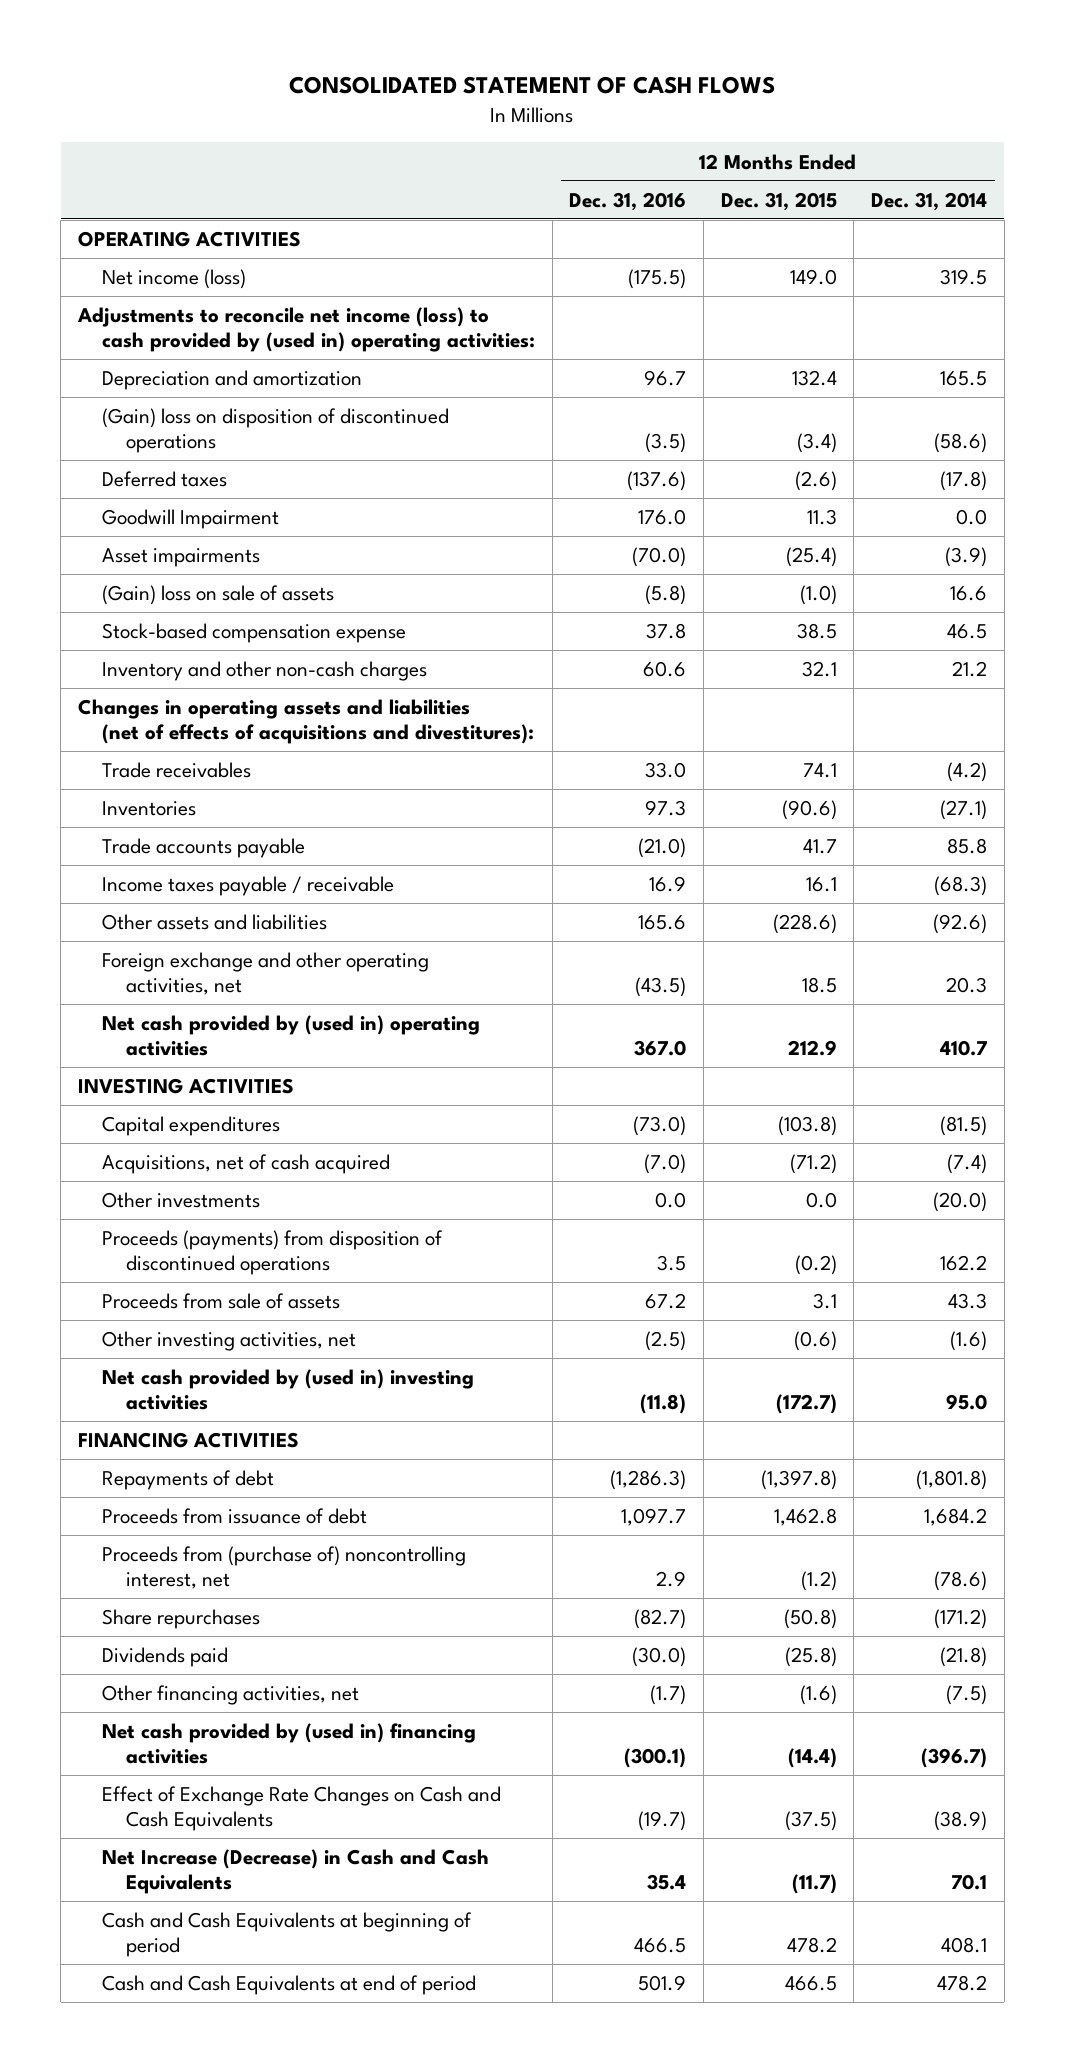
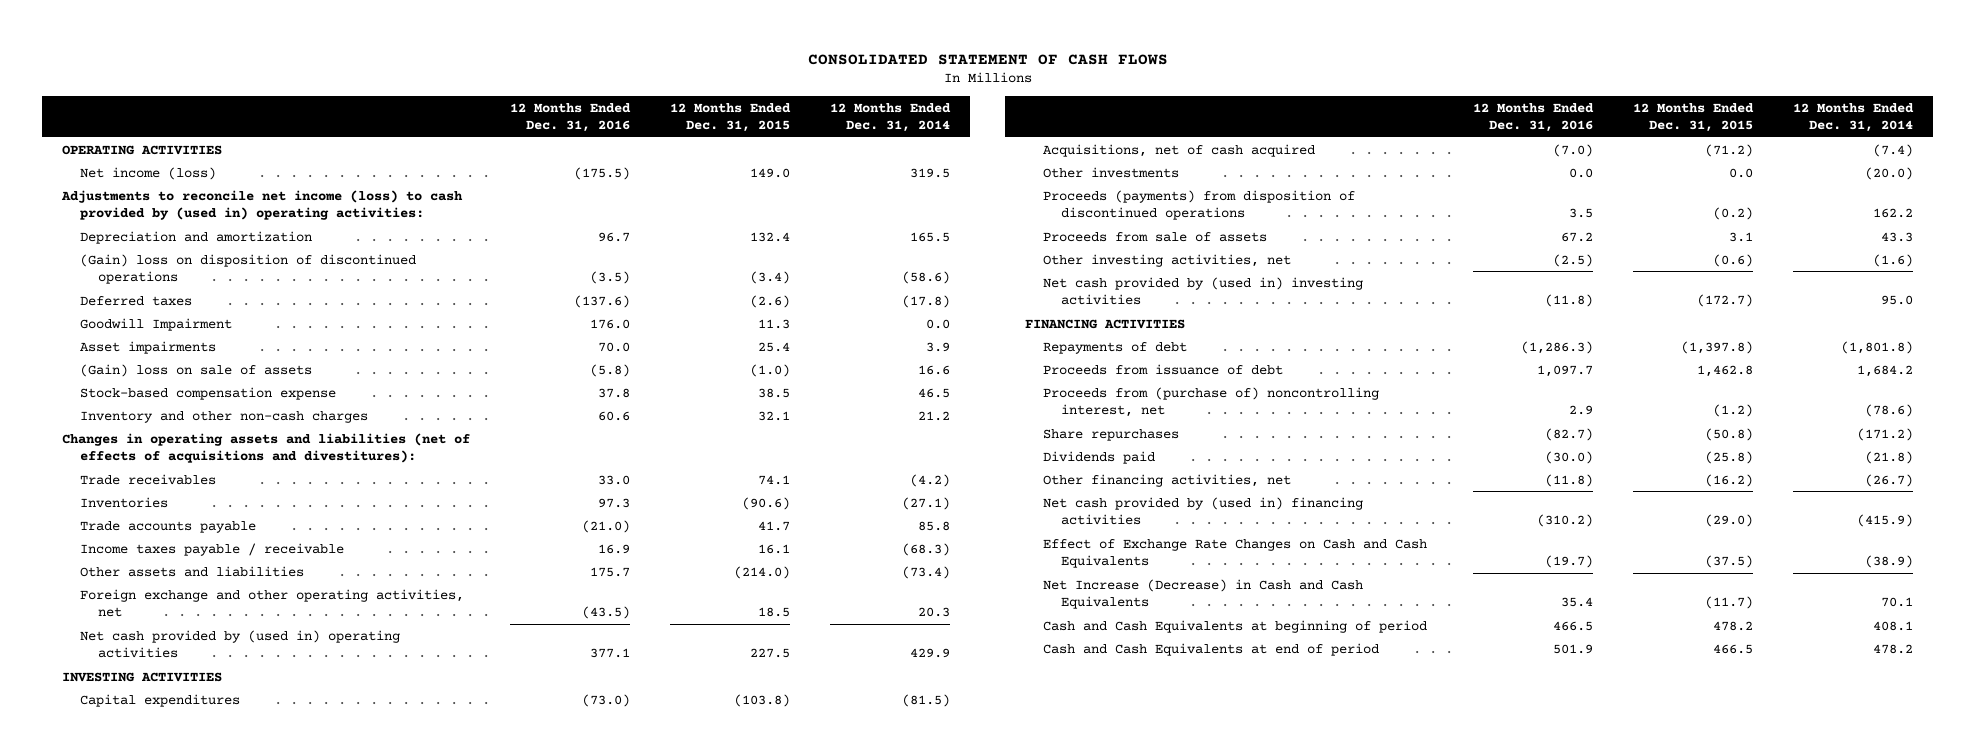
[632,547,687,568] (70.0) -> [598,341,631,352] 70.0
[785,547,837,568] (25.4) -> [758,341,791,352] 25.4
[944,547,987,568] (3.9) -> [926,341,951,352] 3.9
[638,915,687,931] 165.6 -> [590,566,631,577] 175.7
[772,914,837,935] (228.6) -> [734,565,791,579] (214.0)
[932,914,987,935] (92.6) -> [902,565,951,579] (73.4)
[634,1039,687,1056] 367.0 -> [590,647,631,658] 377.1
[787,1039,837,1056] 212.9 -> [750,647,791,658] 227.5
[939,1039,987,1056] 410.7 -> [910,647,951,658] 429.9
[650,1685,687,1706] (1.7) -> [1545,473,1594,487] (11.8)
[799,1685,837,1706] (1.6) -> [1705,473,1754,487] (16.2)
[945,1685,987,1706] (7.5) -> [1865,473,1914,487] (26.7)
[624,1747,687,1768] (300.1) -> [1537,513,1594,527] (310.2)
[787,1747,837,1768] (14.4) -> [1705,513,1754,527] (29.0)
[920,1747,987,1768] (396.7) -> [1857,513,1914,527] (415.9)

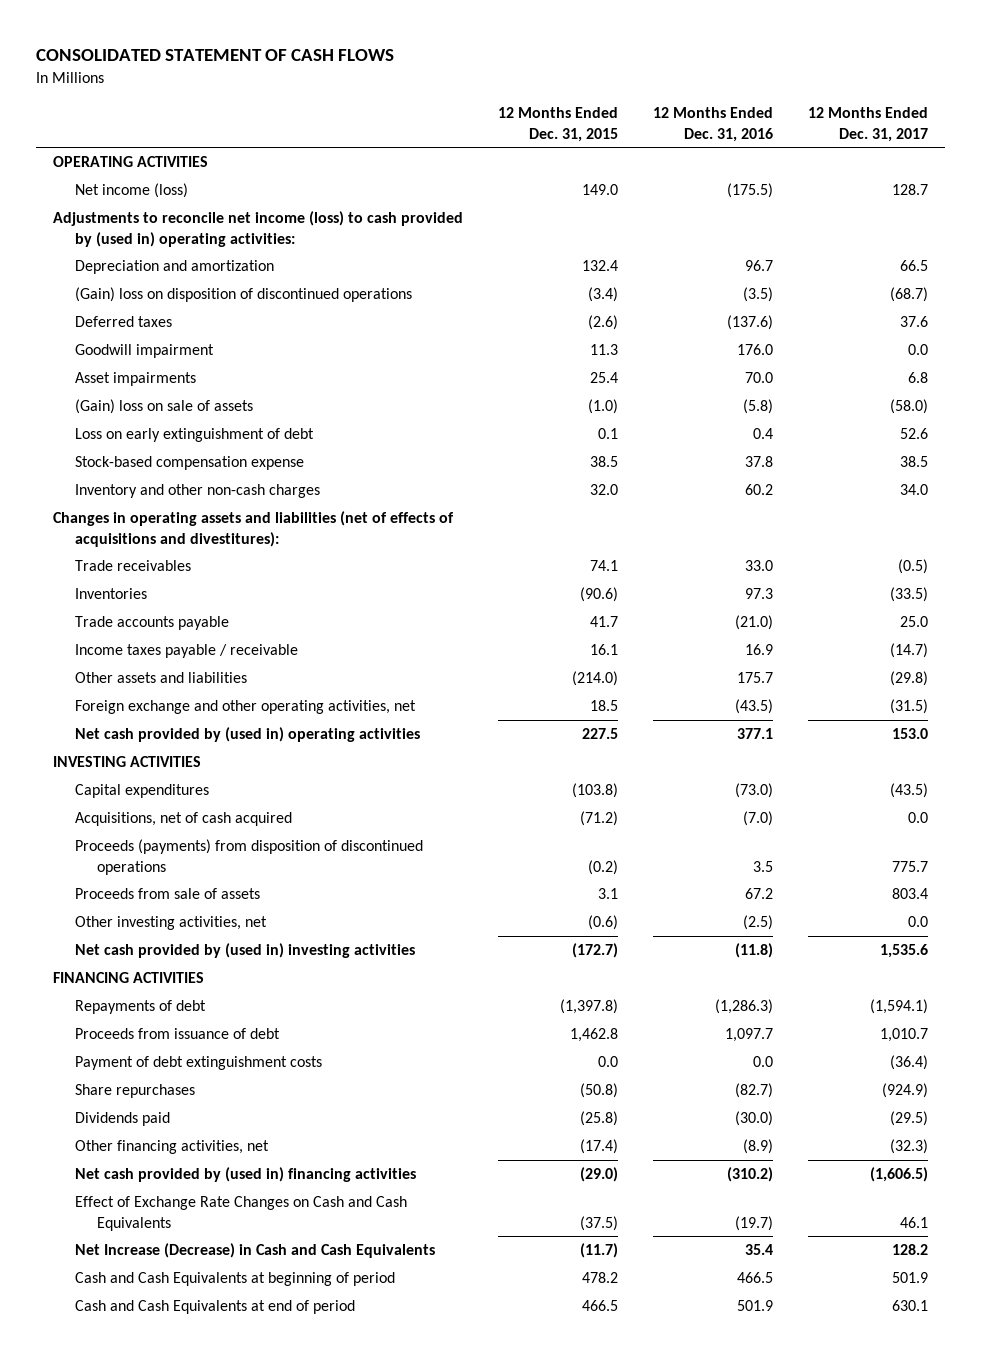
[830,103,952,133] 12 Months Ended Dec. 31, 2014 -> none
none -> [807,106,928,142] 12 Months Ended Dec. 31, 2017
[79,317,232,331] Goodwill Impairment -> [74,344,214,359] Goodwill impairment
none -> [74,428,314,443] Loss on early extinguishment of debt
[598,410,631,421] 60.6 -> [744,484,773,496] 60.2
[758,410,791,421] 32.1 -> [590,484,619,496] 32.0
[1042,166,1179,178] Other investments -> none
[1042,386,1379,417] Proceeds from (purchase of) noncontrolling interest, net -> none
none -> [74,1056,322,1071] Payment of debt extinguishment costs
[1545,473,1594,487] (11.8) -> [742,1139,773,1155] (8.9)
[1705,473,1754,487] (16.2) -> [580,1139,619,1155] (17.4)

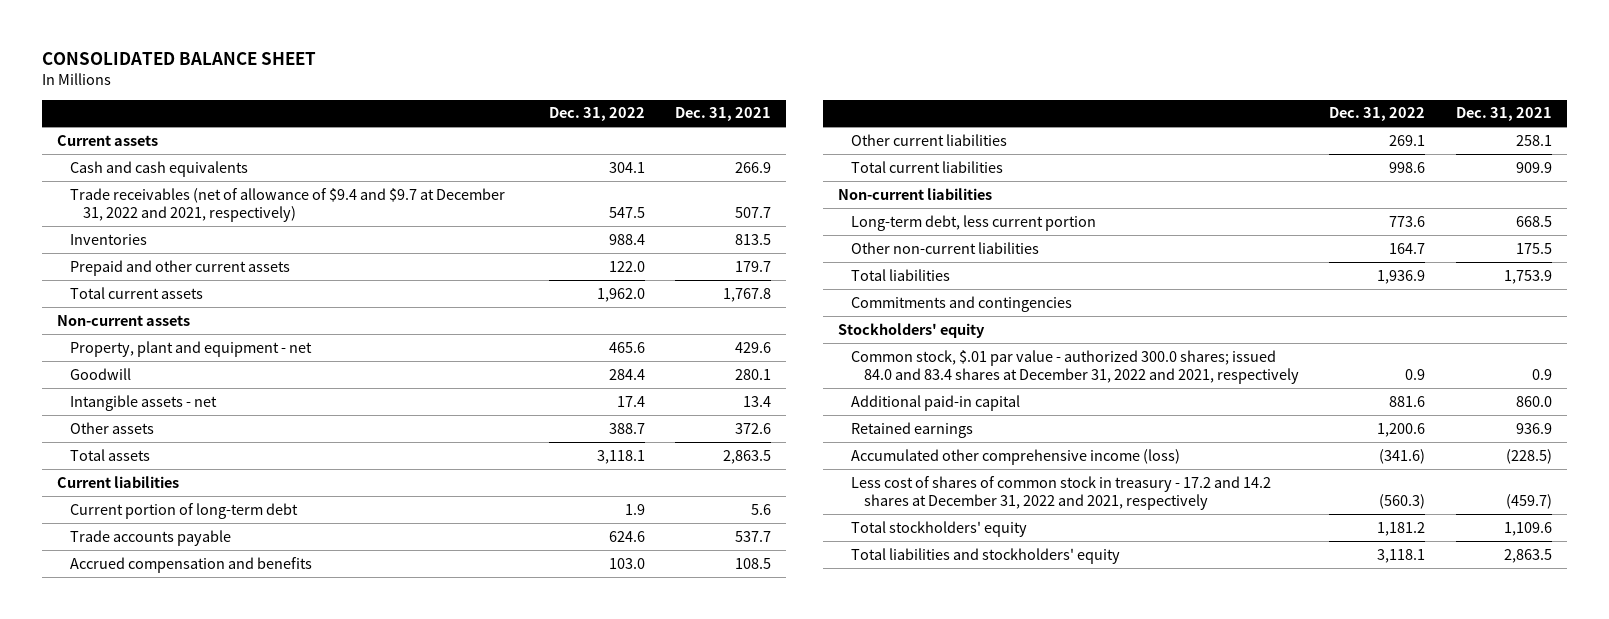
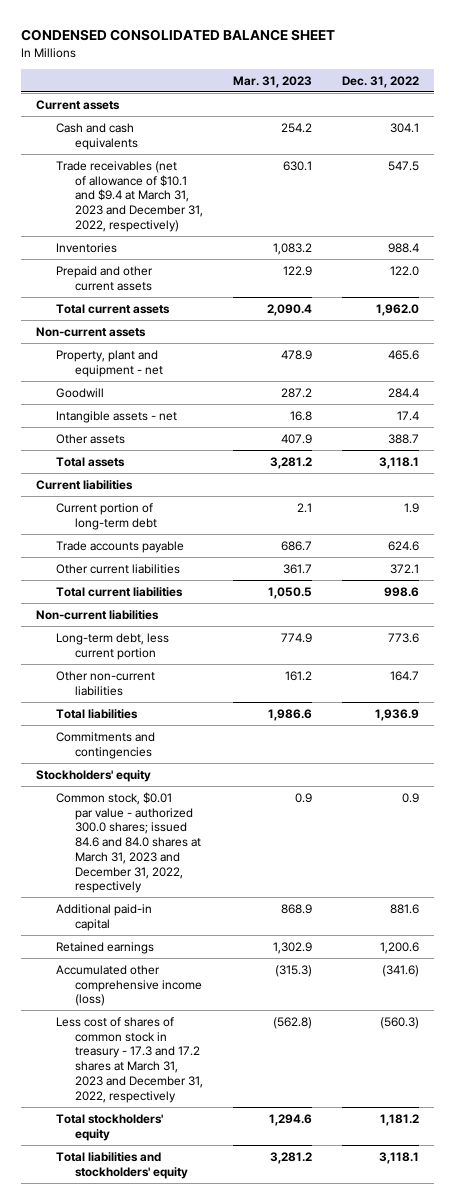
[42,51,317,65] CONSOLIDATED BALANCE SHEET -> [21,29,336,42] CONDENSED CONSOLIDATED BALANCE SHEET
[674,107,771,122] Dec. 31, 2021 -> none
none -> [233,75,313,88] Mar. 31, 2023
[70,187,506,223] Trade receivables (net of allowance of $9.4 and $9.7 at December 31, 2022 and 2021, respectively) -> [55,160,204,232] Trade receivables (net of allowance of $10.1 and $9.4 at March 31, 2023 and December 31, 2022, respectively)
[70,556,313,573] Accrued compensation and benefits -> none
[1389,134,1426,146] 269.1 -> [390,563,420,574] 372.1
[851,349,1299,385] Common stock, $.01 par value - authorized 300.0 shares; issued 84.0 and 83.4 shares at December 31, 2022 and 2021, respectively -> [55,791,202,894] Common stock, $0.01 par value - authorized 300.0 shares; issued 84.6 and 84.0 shares at March 31, 2023 and December 31, 2022, respectively
[851,475,1272,511] Less cost of shares of common stock in treasury - 17.2 and 14.2 shares at December 31, 2022 and 2021, respectively -> [55,1016,204,1103] Less cost of shares of common stock in treasury - 17.3 and 17.2 shares at March 31, 2023 and December 31, 2022, respectively

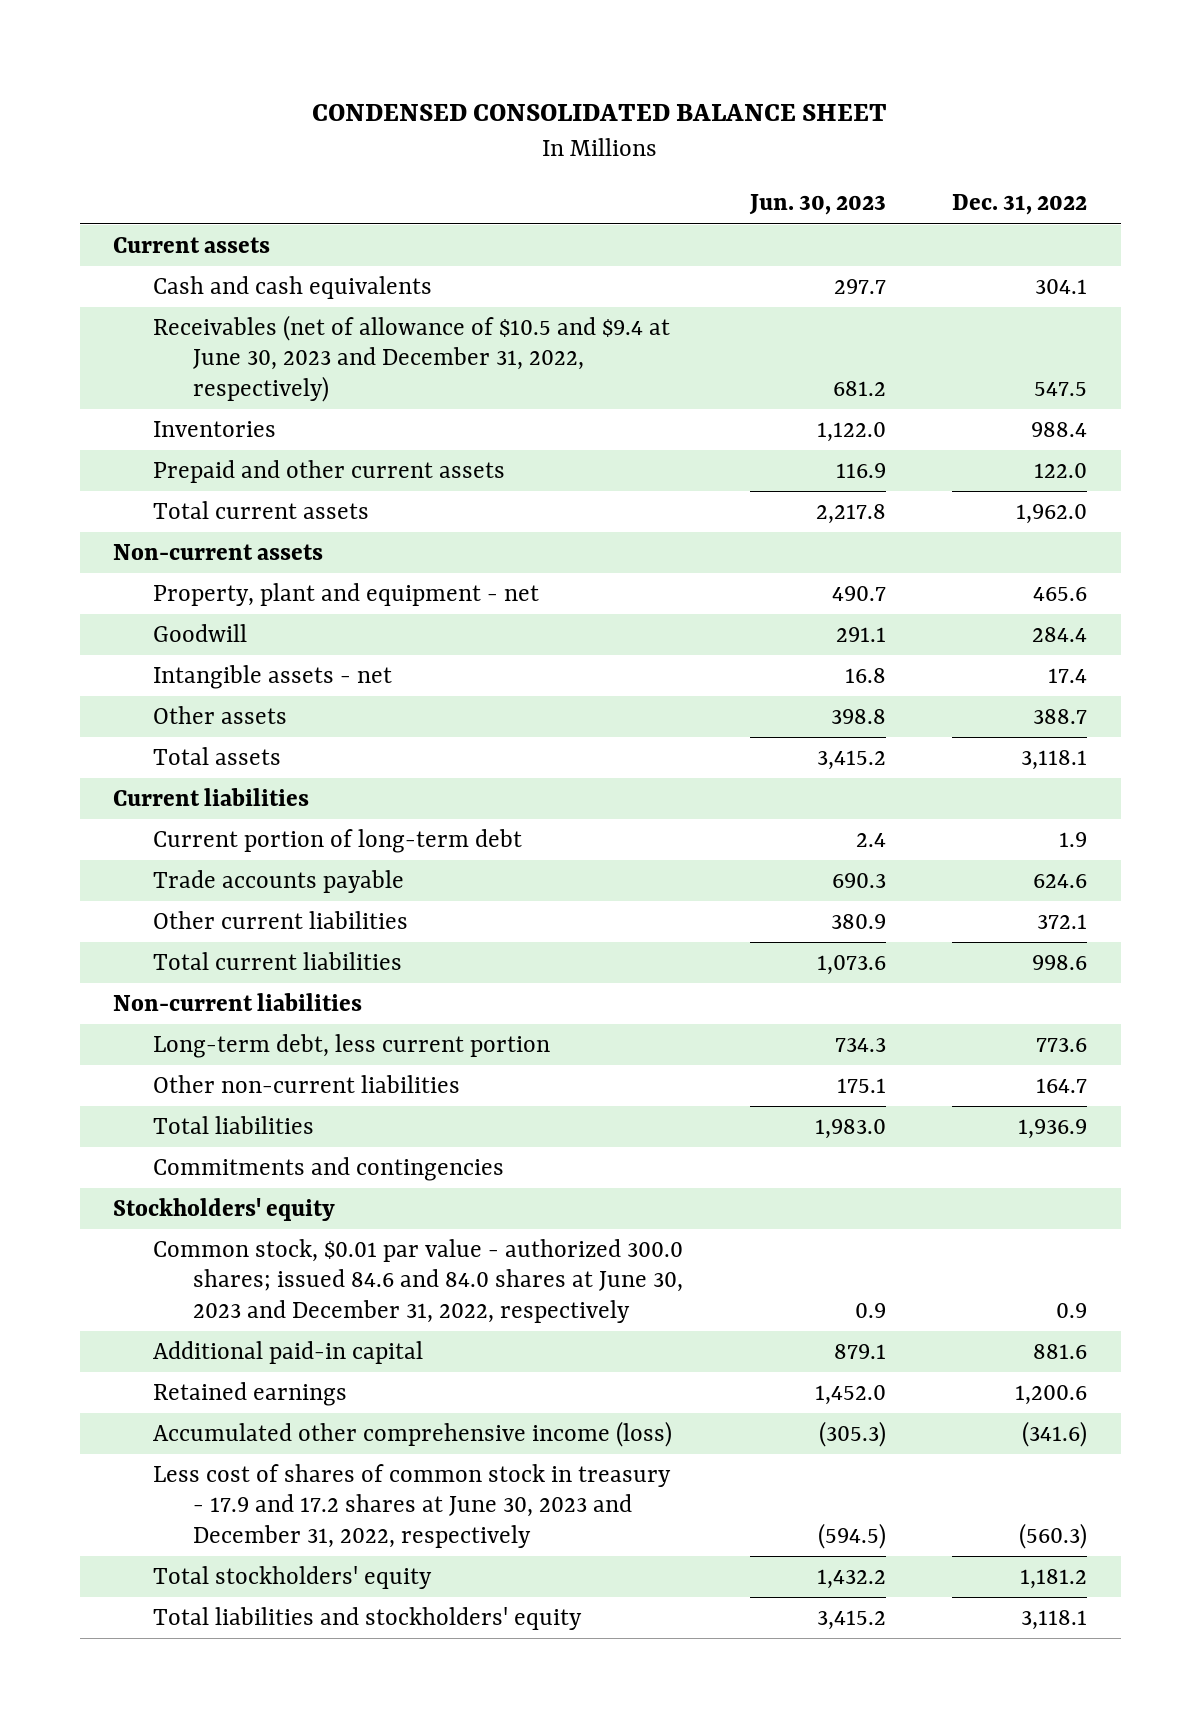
[233,75,313,88] Mar. 31, 2023 -> none
none -> [748,194,886,216] Jun. 30, 2023
[55,160,204,232] Trade receivables (net of allowance of $10.1 and $9.4 at March 31, 2023 and December 31, 2022, respectively) -> [153,315,671,402] Receivables (net of allowance of $10.5 and $9.4 at June 30, 2023 and December 31, 2022, respectively)
[55,791,202,894] Common stock, $0.01 par value - authorized 300.0 shares; issued 84.6 and 84.0 shares at March 31, 2023 and December 31, 2022, respectively -> [153,1239,684,1323] Common stock, $0.01 par value - authorized 300.0 shares; issued 84.6 and 84.0 shares at June 30, 2023 and December 31, 2022, respectively
[55,1016,204,1103] Less cost of shares of common stock in treasury - 17.3 and 17.2 shares at March 31, 2023 and December 31, 2022, respectively -> [153,1464,672,1548] Less cost of shares of common stock in treasury - 17.9 and 17.2 shares at June 30, 2023 and December 31, 2022, respectively

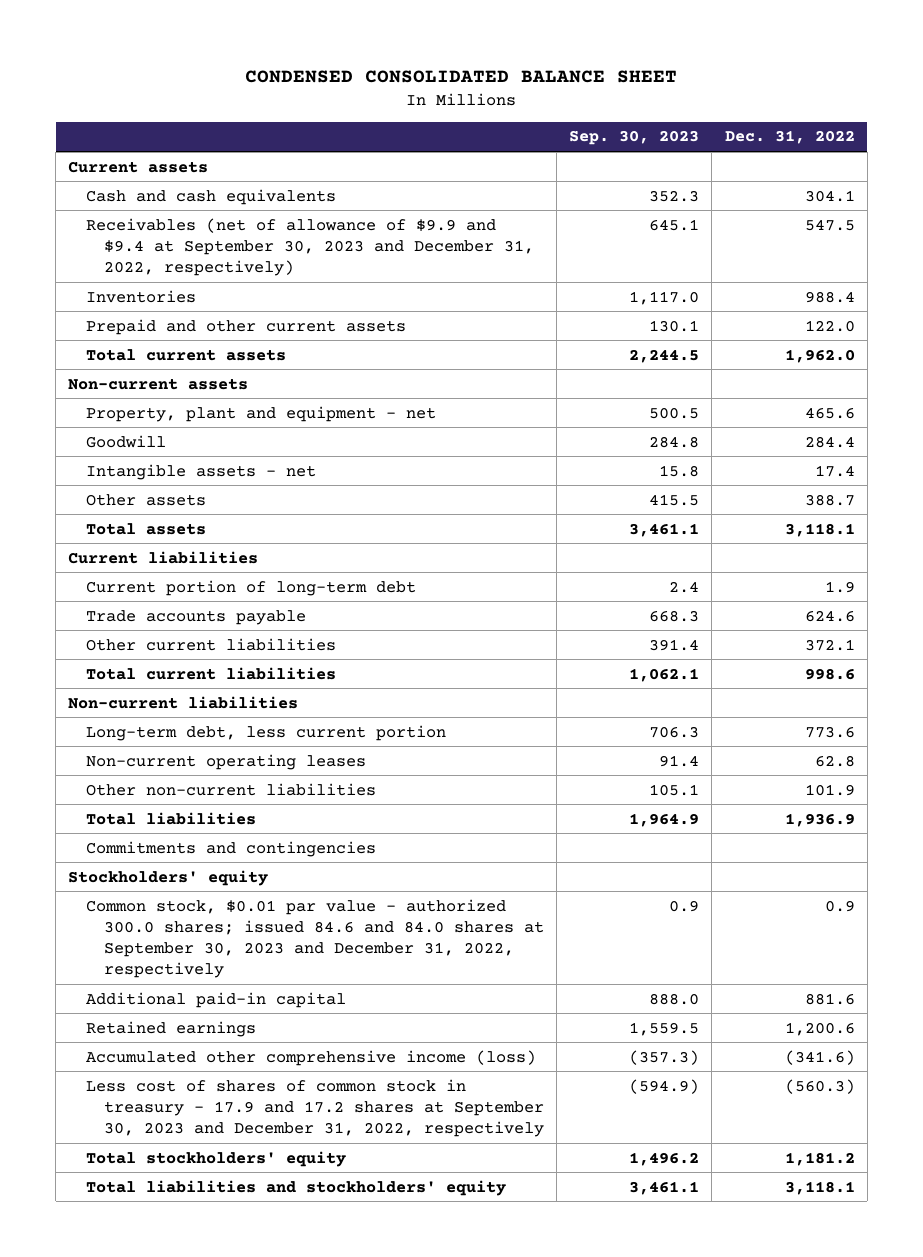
[748,194,886,216] Jun. 30, 2023 -> none
none -> [569,130,700,146] Sep. 30, 2023
[153,315,671,402] Receivables (net of allowance of $10.5 and $9.4 at June 30, 2023 and December 31, 2022, respectively) -> [85,217,534,276] Receivables (net of allowance of $9.9 and $9.4 at September 30, 2023 and December 31, 2022, respectively)
none -> [85,753,366,770] Non-current operating leases
[1036,1078,1088,1094] 164.7 -> [804,783,855,796] 101.9
[153,1239,684,1323] Common stock, $0.01 par value - authorized 300.0 shares; issued 84.6 and 84.0 shares at June 30, 2023 and December 31, 2022, respectively -> [85,898,544,979] Common stock, $0.01 par value - authorized 300.0 shares; issued 84.6 and 84.0 shares at September 30, 2023 and December 31, 2022, respectively
[153,1464,672,1548] Less cost of shares of common stock in treasury - 17.9 and 17.2 shares at June 30, 2023 and December 31, 2022, respectively -> [85,1078,544,1137] Less cost of shares of common stock in treasury - 17.9 and 17.2 shares at September 30, 2023 and December 31, 2022, respectively

